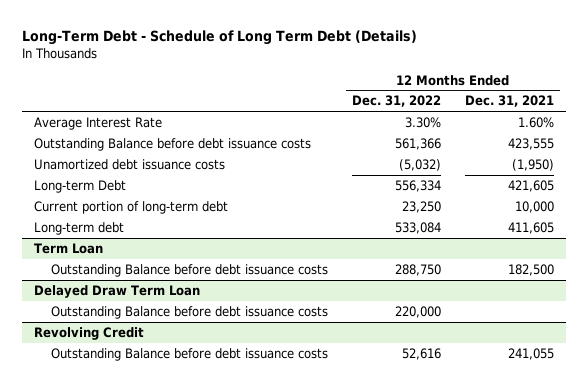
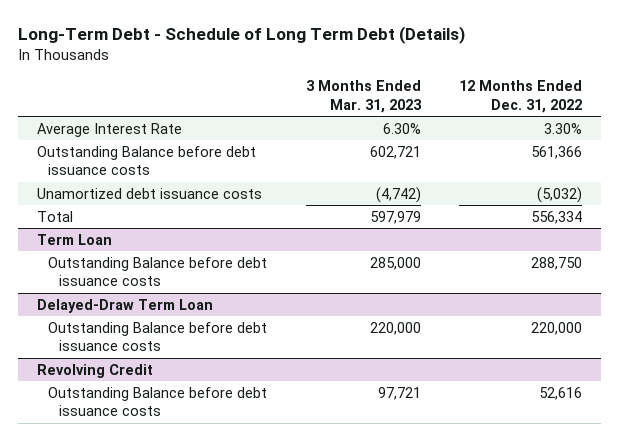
[465,95,555,108] Dec. 31, 2021 -> none
none -> [305,80,422,113] 3 Months Ended Mar. 31, 2023
[33,200,228,214] Current portion of long-term debt -> none
[33,221,124,235] Long-term debt -> none
[33,179,126,193] Long-term Debt -> [37,210,74,222] Total
[33,284,200,298] Delayed Draw Term Loan -> [37,298,214,313] Delayed-Draw Term Loan

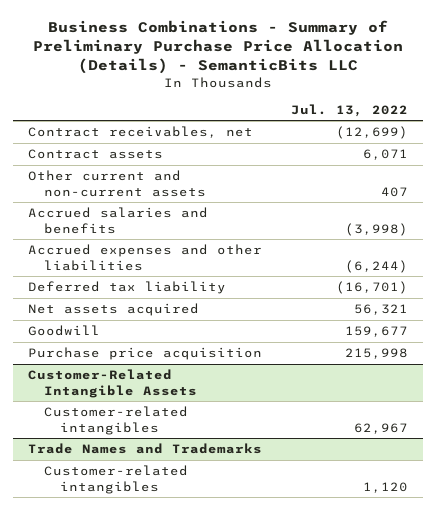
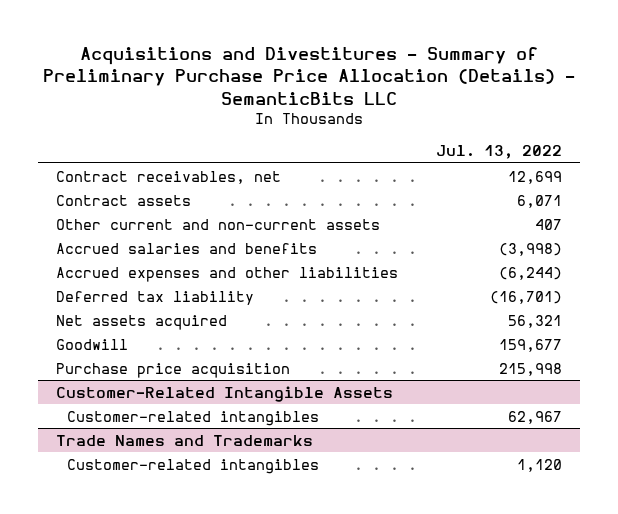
[33,20,404,75] Business Combinations - Summary of Preliminary Purchase Price Allocation (Details) - SemanticBits LLC -> [42,46,575,105] Acquisitions and Divestitures - Summary of Preliminary Purchase Price Allocation (Details) - SemanticBits LLC
[336,126,409,140] (12,699) -> [507,170,562,184] 12,699

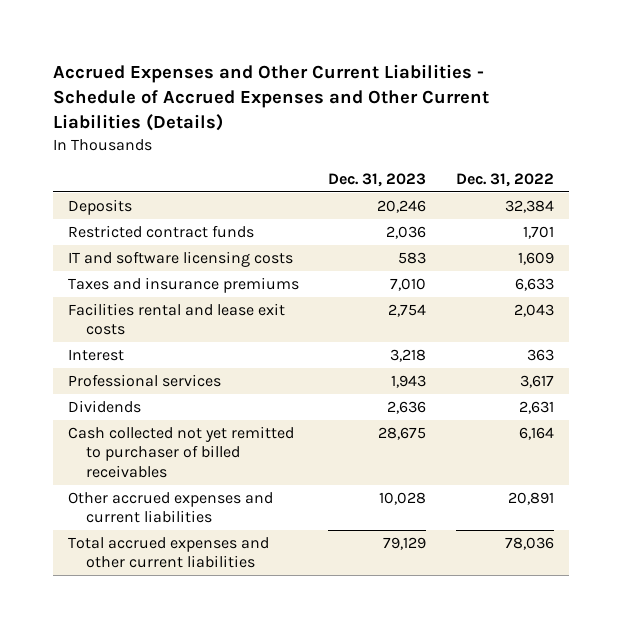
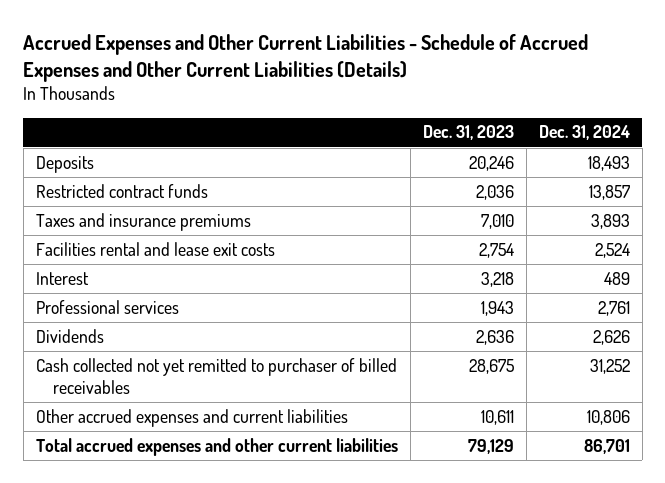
[456,172,555,187] Dec. 31, 2022 -> none
none -> [538,125,630,141] Dec. 31, 2024
[67,251,293,268] IT and software licensing costs -> none
[379,492,427,506] 10,028 -> [480,409,514,425] 10,611

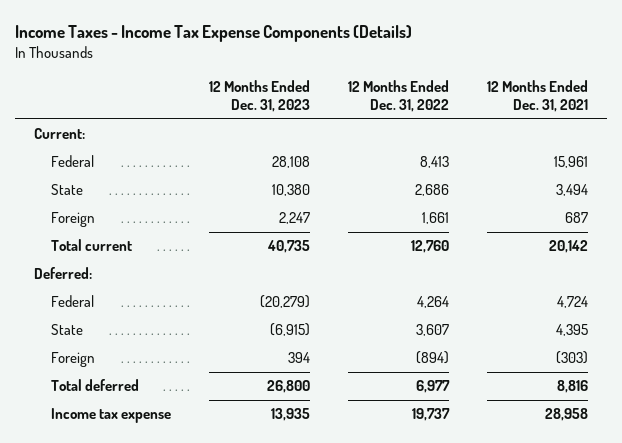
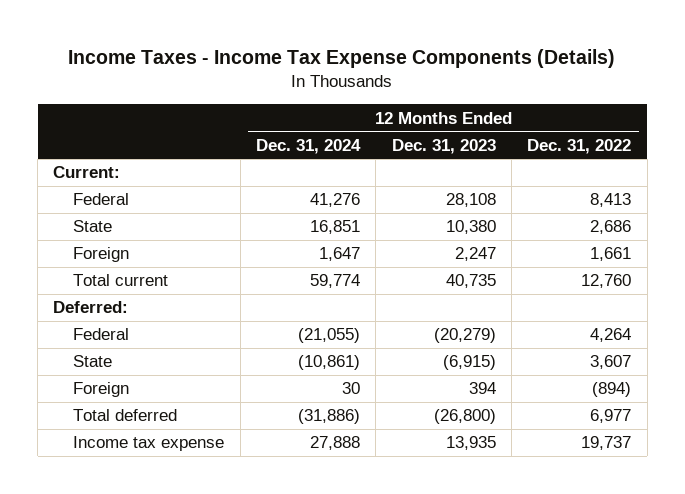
[486,80,588,113] 12 Months Ended Dec. 31, 2021 -> none
none -> [255,138,361,154] Dec. 31, 2024
[267,380,311,394] 26,800 -> [433,409,496,425] (26,800)

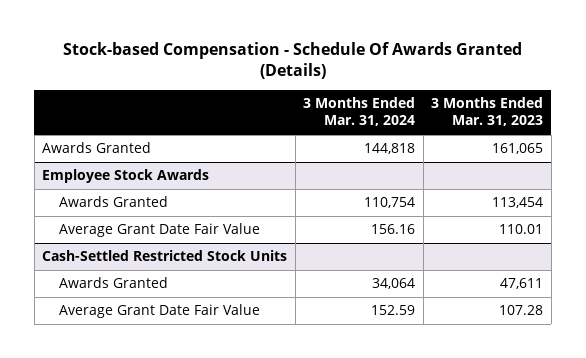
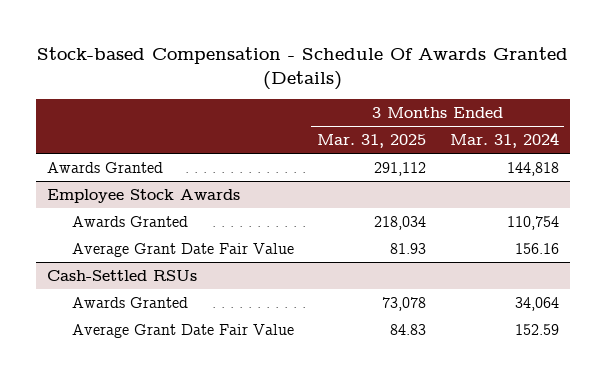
[431,97,544,127] 3 Months Ended Mar. 31, 2023 -> none
none -> [317,134,427,149] Mar. 31, 2025
[42,250,288,262] Cash-Settled Restricted Stock Units -> [47,269,198,281] Cash-Settled RSUs

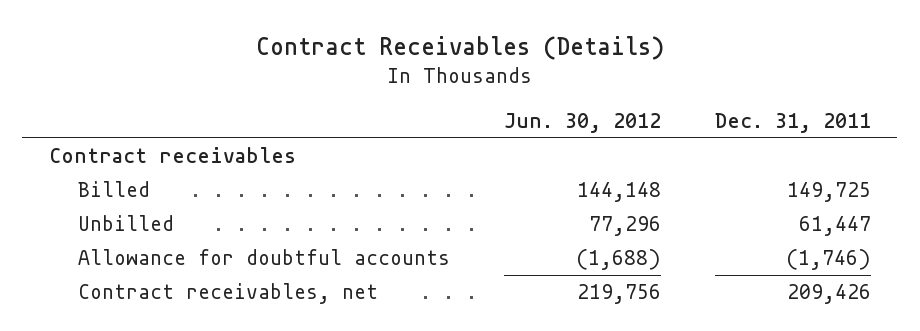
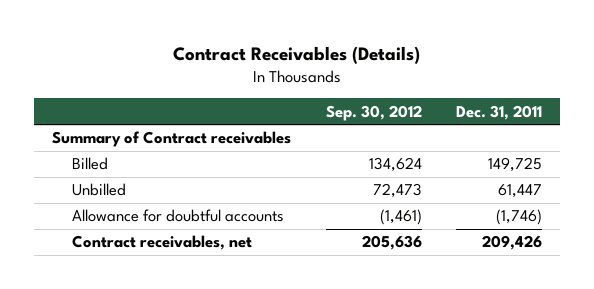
[503,112,661,133] Jun. 30, 2012 -> none
none -> [325,104,422,121] Sep. 30, 2012
[49,147,297,164] Contract receivables -> [51,131,291,148] Summary of Contract receivables

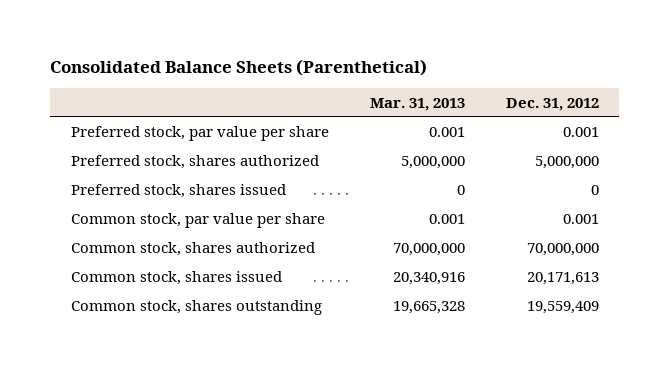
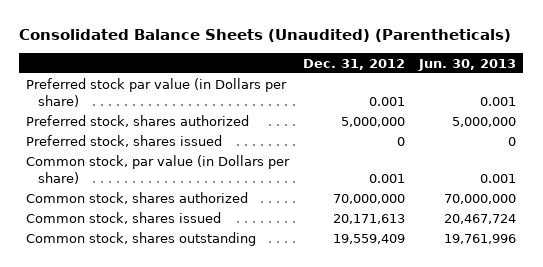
[50,59,428,77] Consolidated Balance Sheets (Parenthetical) -> [19,28,512,42] Consolidated Balance Sheets (Unaudited) (Parentheticals)
[369,97,465,111] Mar. 31, 2013 -> none
none -> [418,58,517,71] Jun. 30, 2013
[70,125,329,141] Preferred stock, par value per share -> [26,77,288,107] Preferred stock par value (in Dollars per share)
[70,212,325,228] Common stock, par value per share -> [26,154,291,184] Common stock, par value (in Dollars per share)

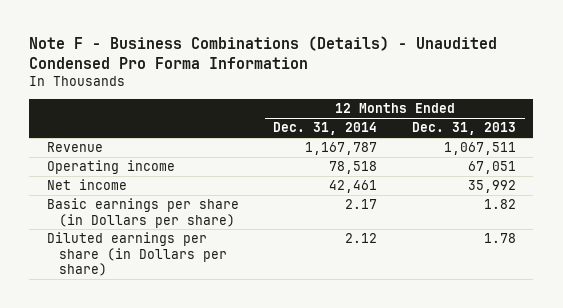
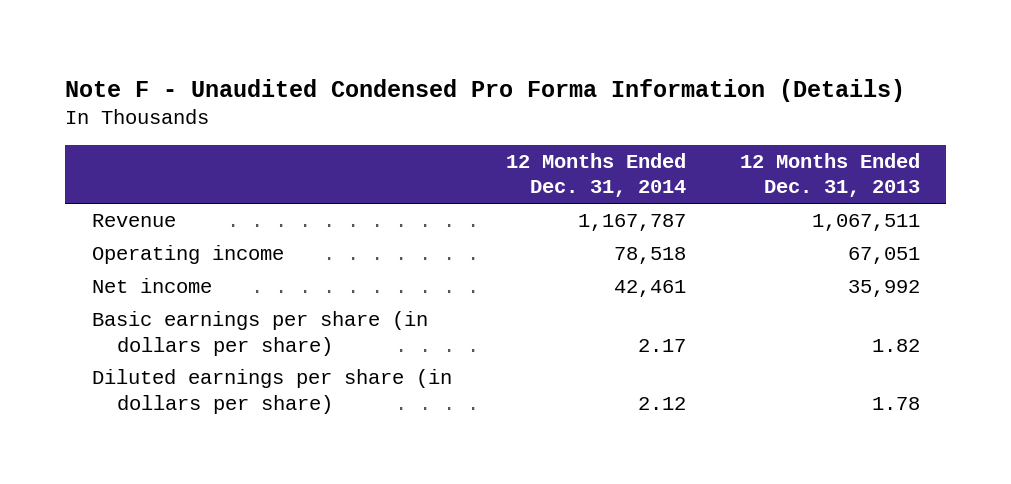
[29,36,498,70] Note F - Business Combinations (Details) - Unaudited Condensed Pro Forma Information -> [65,78,906,102] Note F - Unaudited Condensed Pro Forma Information (Details)
[46,198,239,228] Basic earnings per share (in Dollars per share) -> [91,311,428,356] Basic earnings per share (in dollars per share)
[46,232,227,276] Diluted earnings per share (in Dollars per share) -> [91,369,452,414] Diluted earnings per share (in dollars per share)

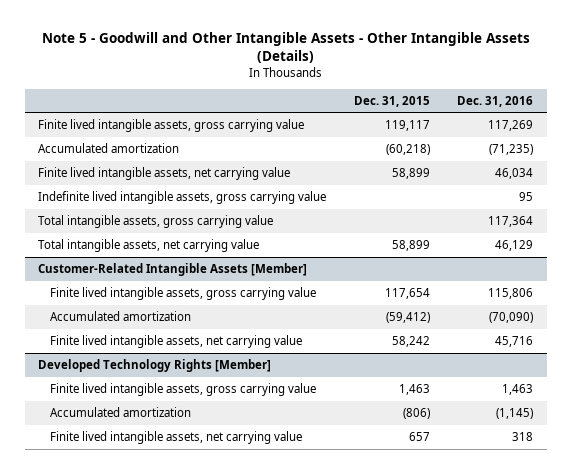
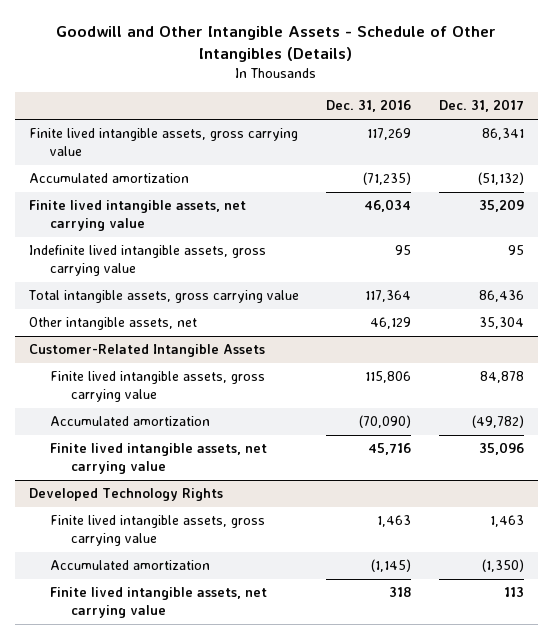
[41,31,530,64] Note 5 - Goodwill and Other Intangible Assets - Other Intangible Assets (Details) -> [56,25,497,62] Goodwill and Other Intangible Assets - Schedule of Other Intangibles (Details)
[353,95,430,107] Dec. 31, 2015 -> none
none -> [438,99,524,113] Dec. 31, 2017
[38,239,260,253] Total intangible assets, net carrying value -> [28,317,197,331] Other intangible assets, net
[38,263,308,277] Customer-Related Intangible Assets [Member] -> [28,344,265,358] Customer-Related Intangible Assets
[38,359,272,373] Developed Technology Rights [Member] -> [28,488,223,502] Developed Technology Rights

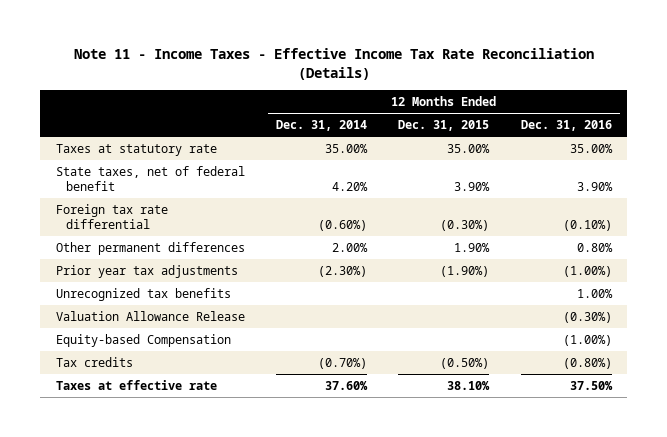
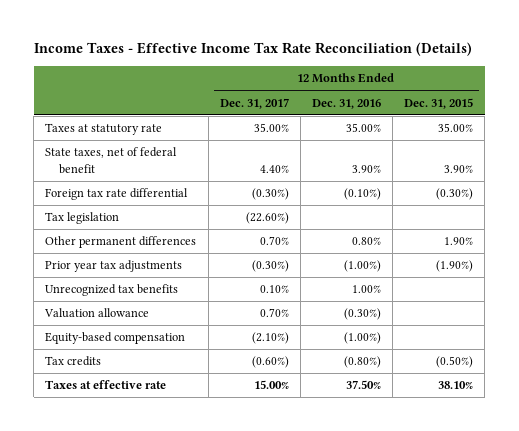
[73,48,594,81] Note 11 - Income Taxes - Effective Income Tax Rate Reconciliation (Details) -> [33,42,472,57] Income Taxes - Effective Income Tax Rate Reconciliation (Details)
[276,120,368,132] Dec. 31, 2014 -> none
none -> [219,97,289,109] Dec. 31, 2017
none -> [45,212,120,225] Tax legislation
[55,310,245,321] Valuation Allowance Release -> [44,308,150,319] Valuation allowance
[55,333,231,347] Equity-based Compensation -> [45,332,186,345] Equity-based compensation

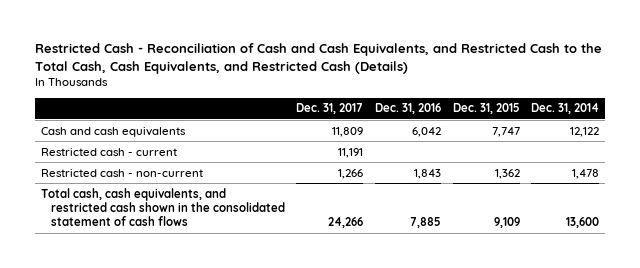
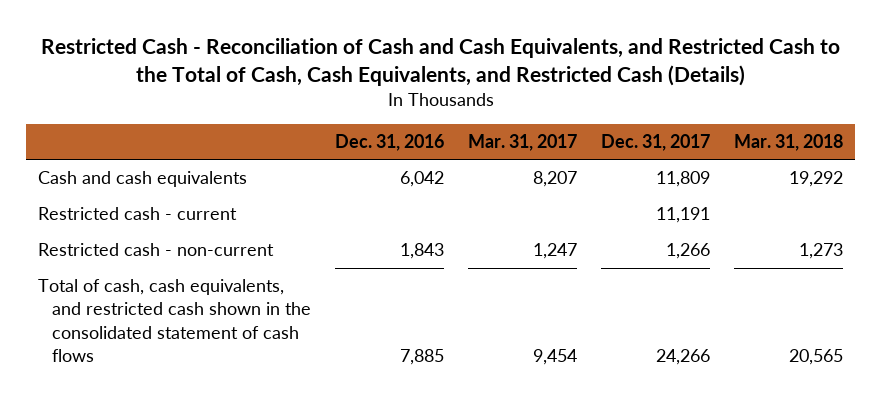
[35,43,603,74] Restricted Cash - Reconciliation of Cash and Cash Equivalents, and Restricted Cash to the Total Cash, Cash Equivalents, and Restricted Cash (Details) -> [40,37,840,86] Restricted Cash - Reconciliation of Cash and Cash Equivalents, and Restricted Cash to the Total of Cash, Cash Equivalents, and Restricted Cash (Details)
[452,103,520,115] Dec. 31, 2015 -> none
[531,103,600,115] Dec. 31, 2014 -> none
none -> [468,133,578,151] Mar. 31, 2017
none -> [734,133,844,151] Mar. 31, 2018
[41,187,285,227] Total cash, cash equivalents, and restricted cash shown in the consolidated statement of cash flows -> [38,279,312,362] Total of cash, cash equivalents, and restricted cash shown in the consolidated statement of cash flows

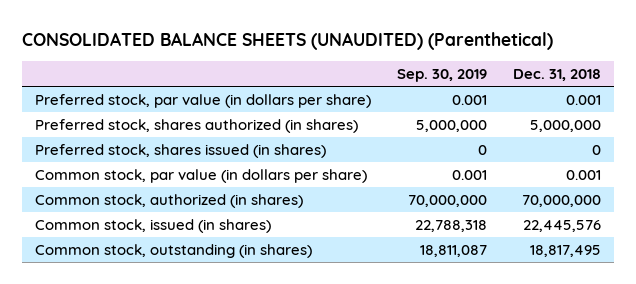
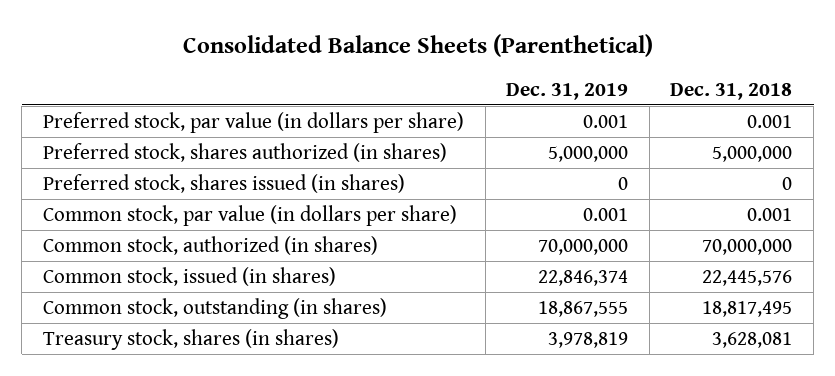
[22,31,554,50] CONSOLIDATED BALANCE SHEETS (UNAUDITED) (Parenthetical) -> [182,34,653,58] Consolidated Balance Sheets (Parenthetical)
[397,68,488,82] Sep. 30, 2019 -> none
none -> [506,82,629,100] Dec. 31, 2019
none -> [42,328,339,350] Treasury stock, shares (in shares)

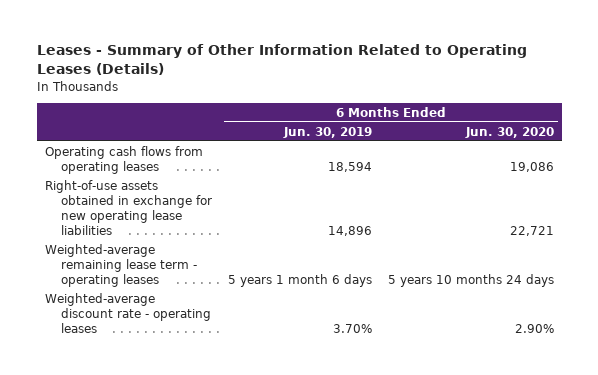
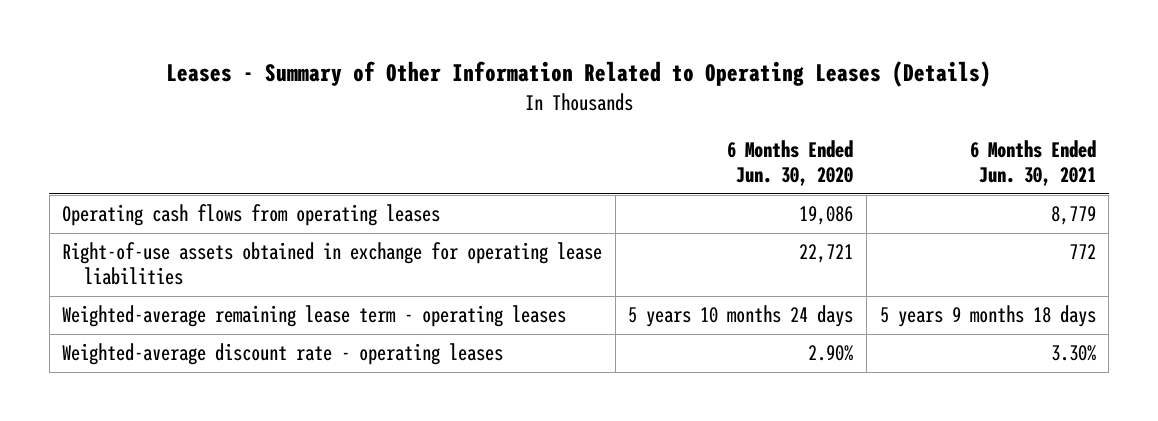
[282,126,372,138] Jun. 30, 2019 -> none
none -> [969,139,1096,186] 6 Months Ended Jun. 30, 2021
[44,179,213,236] Right-of-use assets obtained in exchange for new operating lease liabilities -> [62,242,603,286] Right-of-use assets obtained in exchange for operating lease liabilities

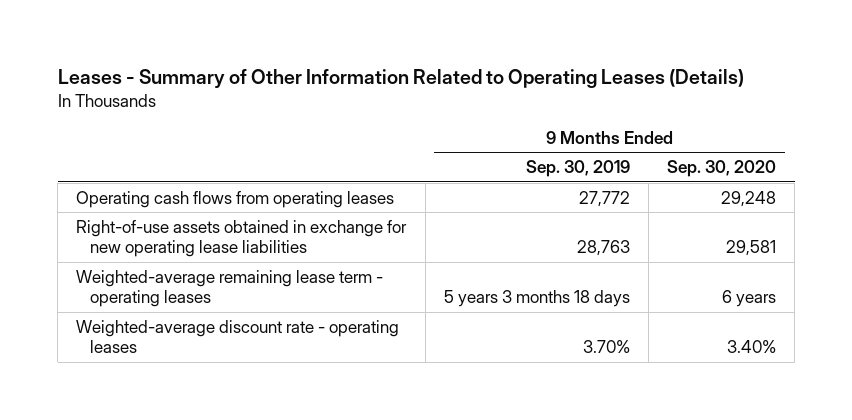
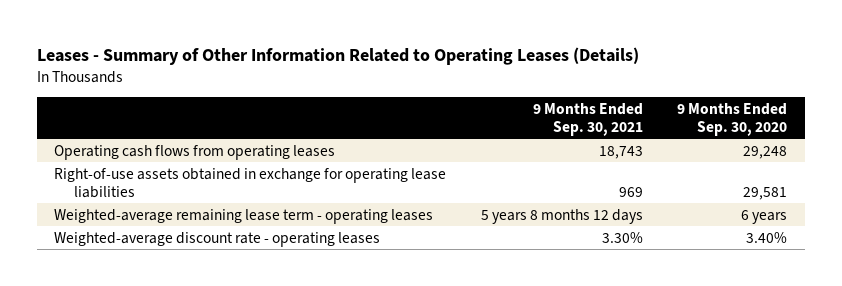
[525,160,630,178] Sep. 30, 2019 -> none
none -> [532,102,643,136] 9 Months Ended Sep. 30, 2021
[76,219,408,258] Right-of-use assets obtained in exchange for new operating lease liabilities -> [54,167,447,198] Right-of-use assets obtained in exchange for operating lease liabilities

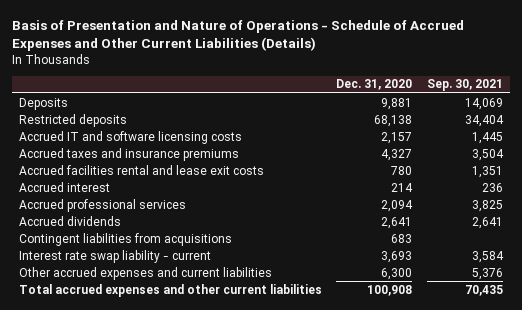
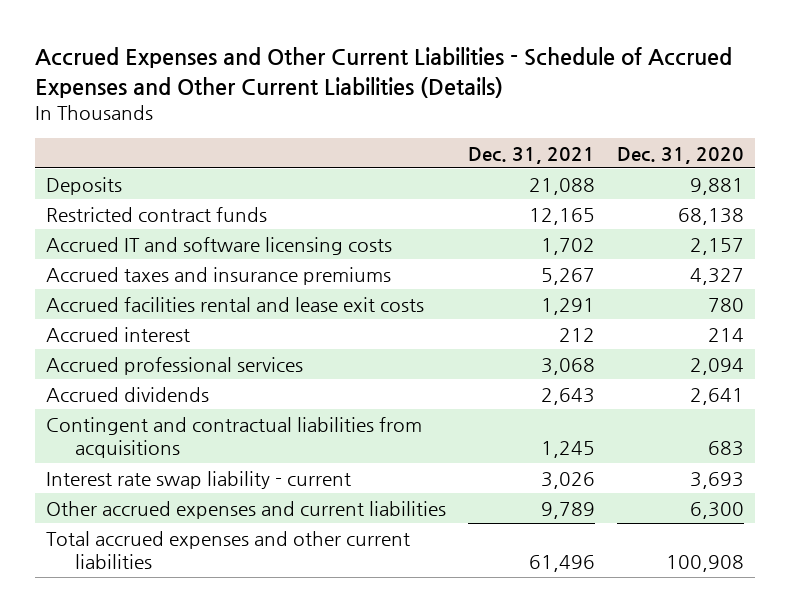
[11,19,464,52] Basis of Presentation and Nature of Operations - Schedule of Accrued Expenses and Other Current Liabilities (Details) -> [34,47,732,98] Accrued Expenses and Other Current Liabilities - Schedule of Accrued Expenses and Other Current Liabilities (Details)
[426,79,503,92] Sep. 30, 2021 -> none
none -> [467,146,595,164] Dec. 31, 2021
[18,113,127,127] Restricted deposits -> [45,206,267,222] Restricted contract funds
[18,232,232,246] Contingent liabilities from acquisitions -> [45,416,422,459] Contingent and contractual liabilities from acquisitions

